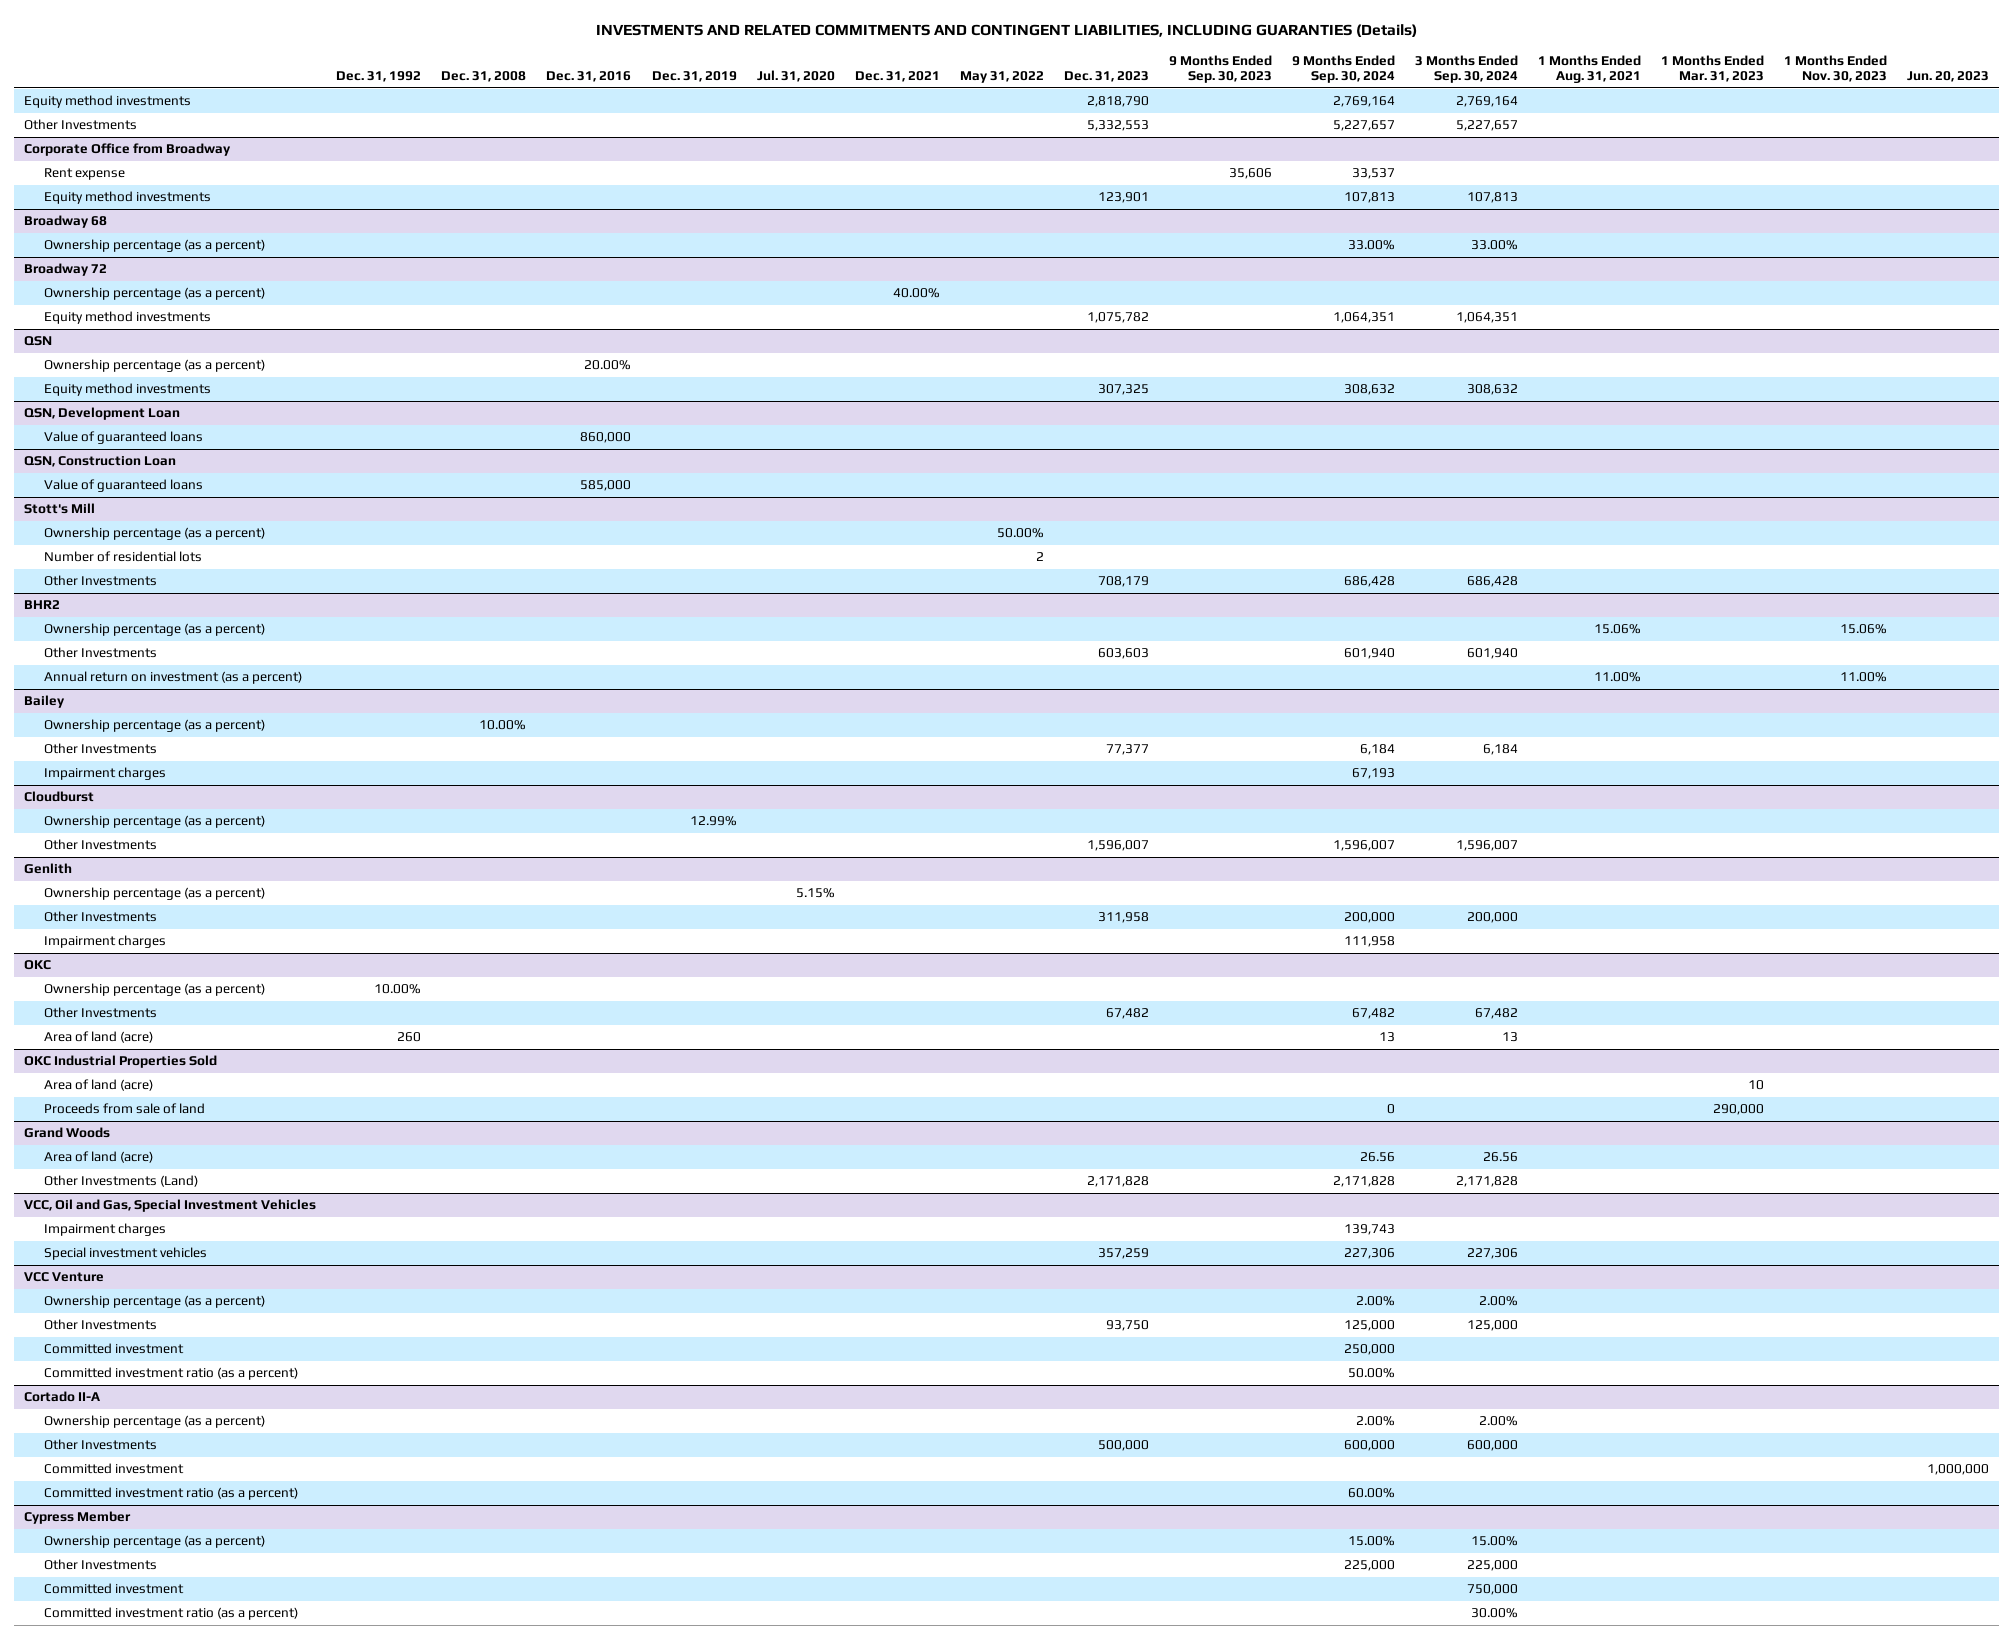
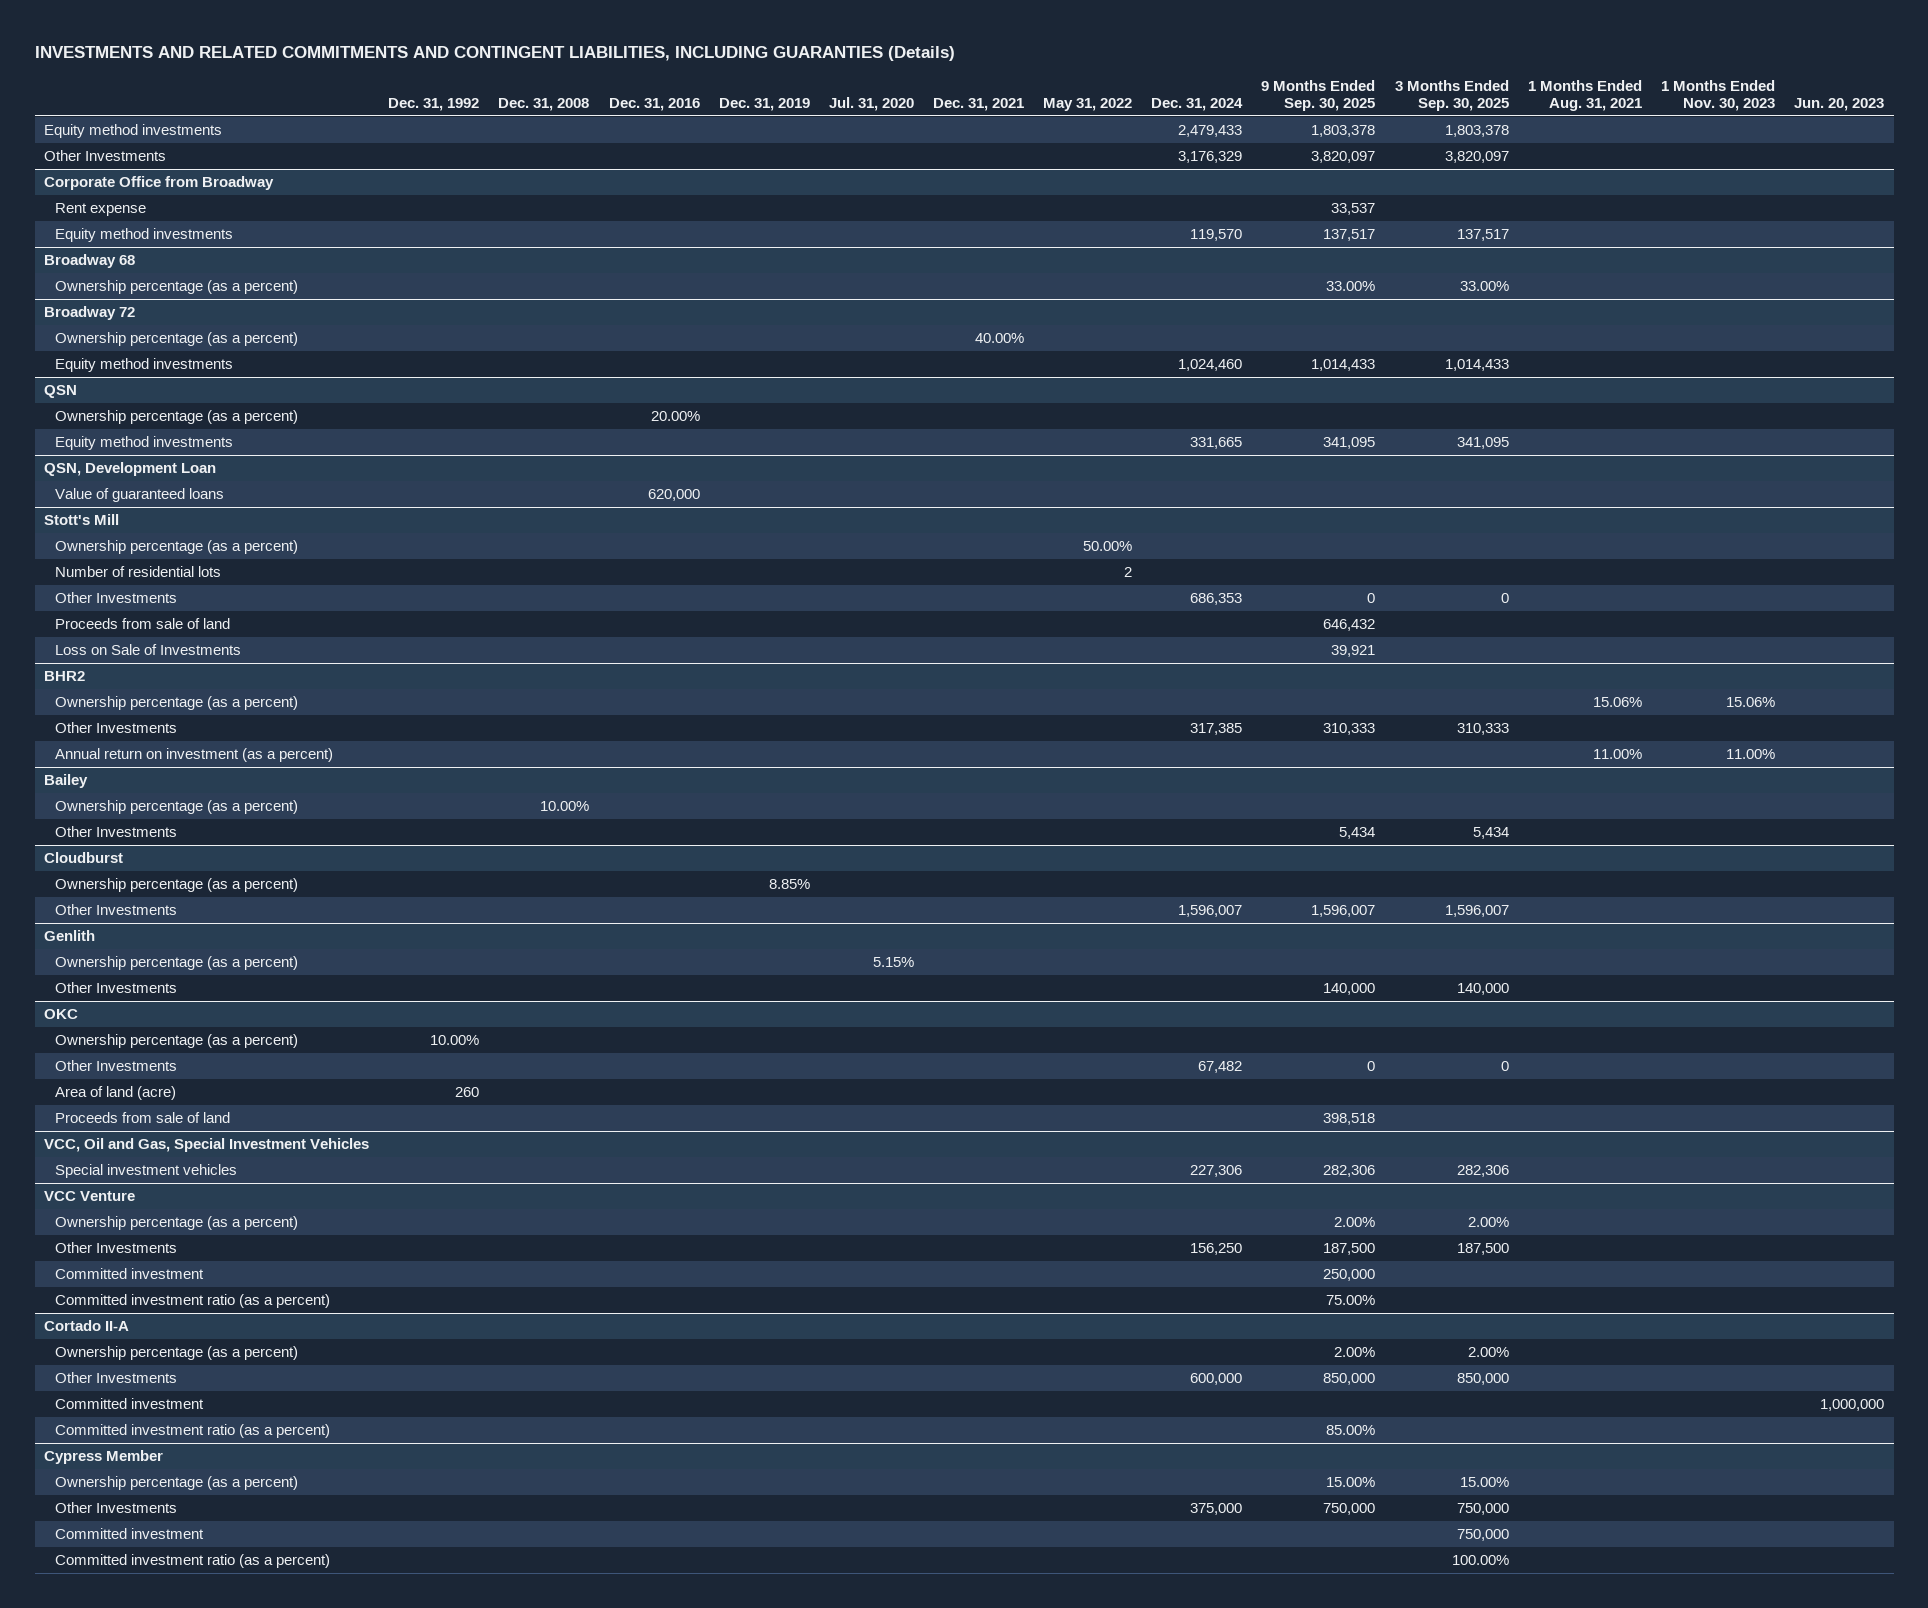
[1063,71,1149,83] Dec. 31, 2023 -> none
[1168,54,1272,84] 9 Months Ended Sep. 30, 2023 -> none
[1291,54,1395,84] 9 Months Ended Sep. 30, 2024 -> none
[1414,54,1518,84] 3 Months Ended Sep. 30, 2024 -> none
[1660,54,1764,83] 1 Months Ended Mar. 31, 2023 -> none
none -> [1151,98,1244,112] Dec. 31, 2024
none -> [1261,79,1376,112] 9 Months Ended Sep. 30, 2025
none -> [1394,79,1509,112] 3 Months Ended Sep. 30, 2025
[24,456,177,468] QSN, Construction Loan -> none
[44,479,204,493] Value of guaranteed loans -> none
[580,432,632,444] 860,000 -> [647,489,700,502] 620,000
none -> [55,618,231,630] Proceeds from sale of land
none -> [55,644,242,656] Loss on Sale of Investments
[44,767,167,781] Impairment charges -> none
[689,816,737,827] 12.99% -> [768,879,810,890] 8.85%
[44,935,167,949] Impairment charges -> none
[24,1055,218,1069] OKC Industrial Properties Sold -> none
[44,1079,154,1092] Area of land (acre) -> none
[44,1103,206,1115] Proceeds from sale of land -> none
[24,1127,111,1139] Grand Woods -> none
[44,1151,154,1164] Area of land (acre) -> none
[44,1175,199,1188] Other Investments (Land) -> none
none -> [55,1112,231,1124] Proceeds from sale of land
[44,1223,167,1237] Impairment charges -> none

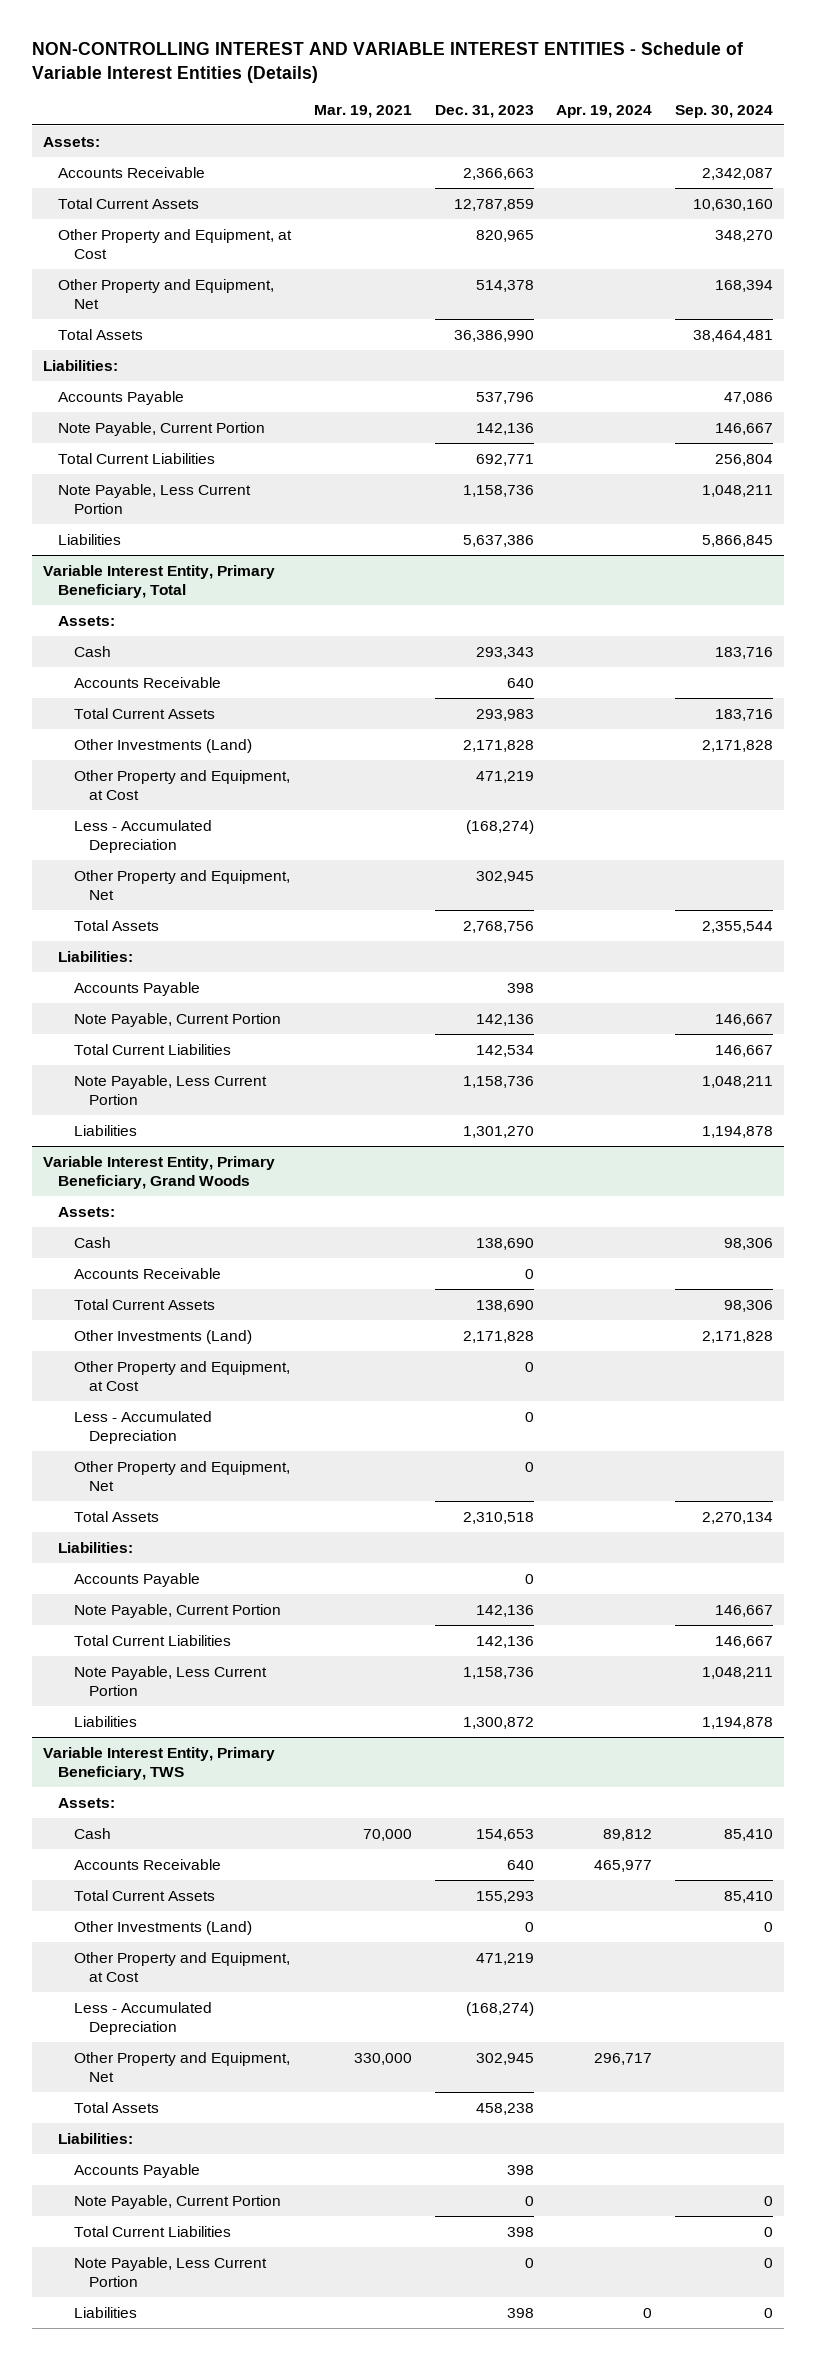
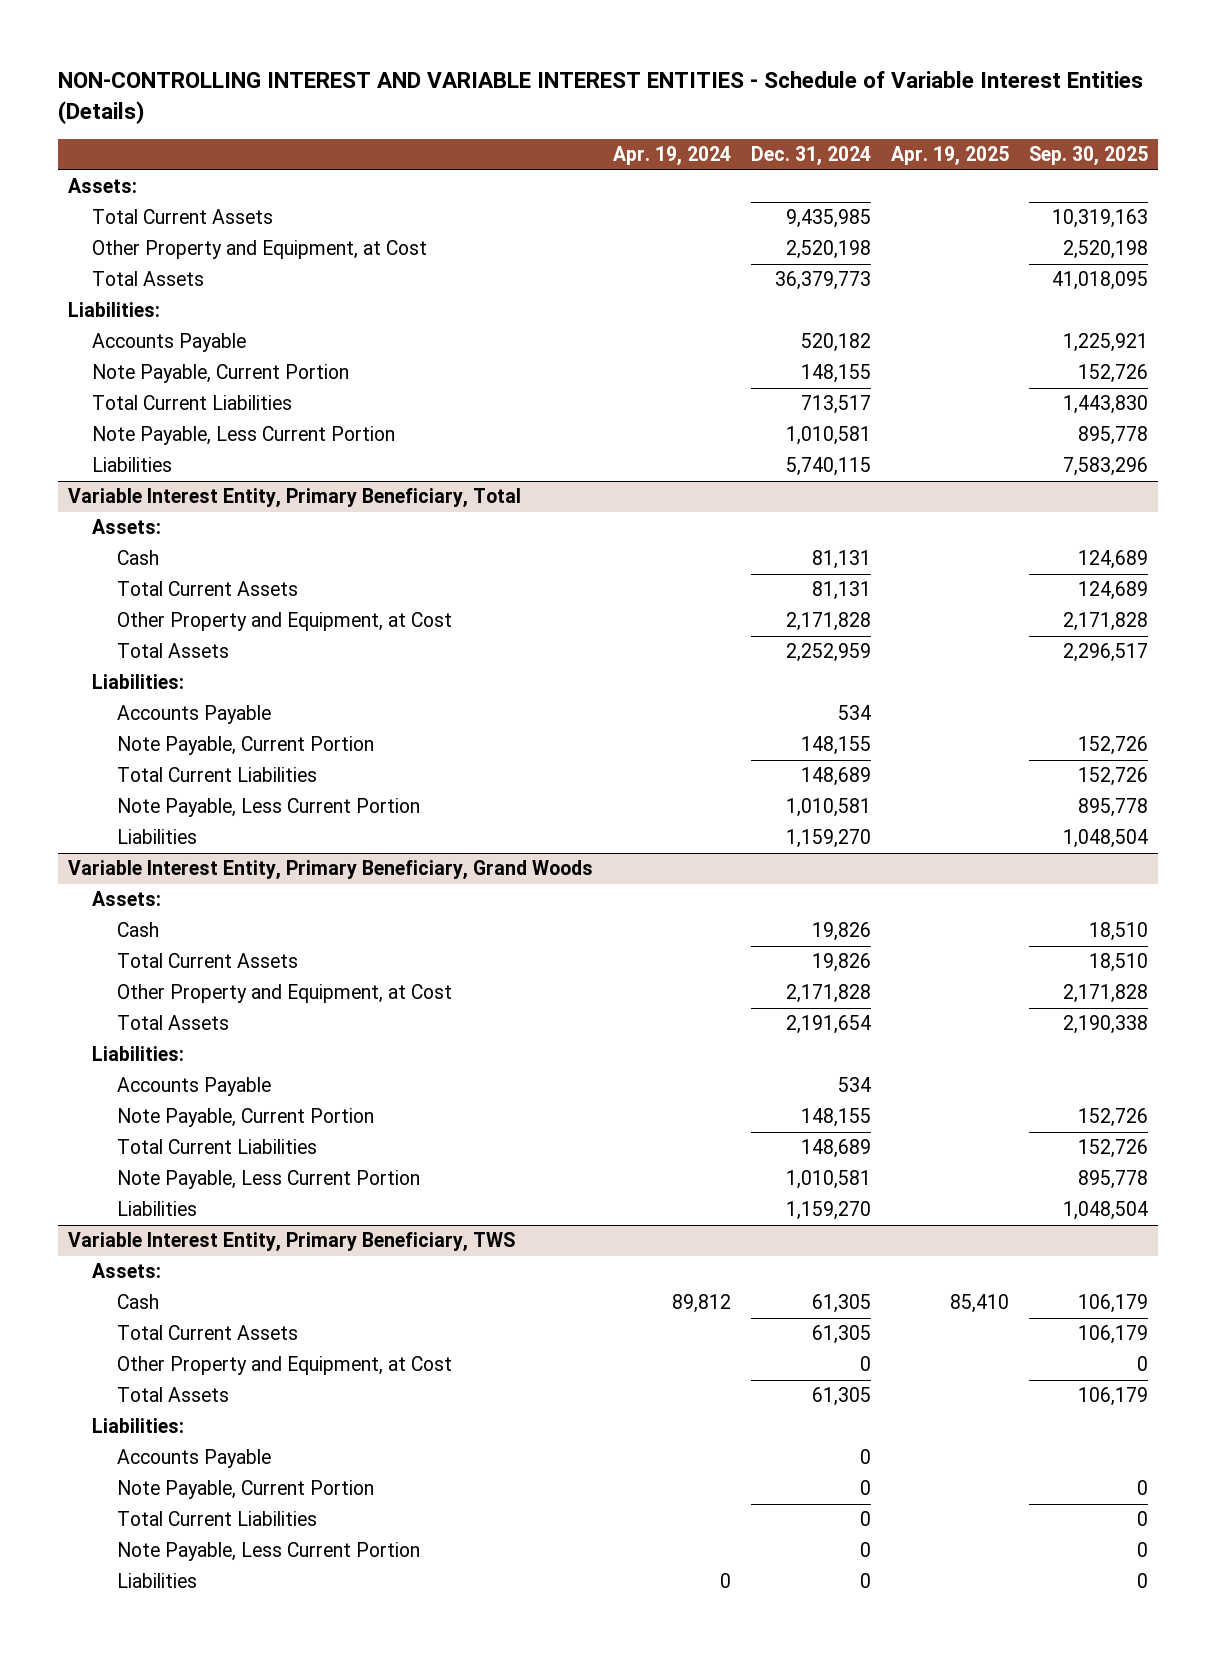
[313,104,412,118] Mar. 19, 2021 -> none
[434,104,534,118] Dec. 31, 2023 -> none
[674,104,773,118] Sep. 30, 2024 -> none
none -> [750,146,871,167] Dec. 31, 2024
none -> [891,146,1010,167] Apr. 19, 2025
none -> [1029,146,1149,167] Sep. 30, 2025
[58,166,206,178] Accounts Receivable -> none
[58,278,275,309] Other Property and Equipment, Net -> none
[73,676,221,688] Accounts Receivable -> none
[73,738,252,753] Other Investments (Land) -> none
[73,819,212,853] Less - Accumulated Depreciation -> none
[73,869,290,900] Other Property and Equipment, Net -> none
[73,1267,221,1279] Accounts Receivable -> none
[73,1329,252,1344] Other Investments (Land) -> none
[73,1410,212,1444] Less - Accumulated Depreciation -> none
[73,1460,290,1491] Other Property and Equipment, Net -> none
[73,1858,221,1870] Accounts Receivable -> none
[73,1920,252,1935] Other Investments (Land) -> none
[73,2001,212,2035] Less - Accumulated Depreciation -> none
[73,2051,290,2082] Other Property and Equipment, Net -> none

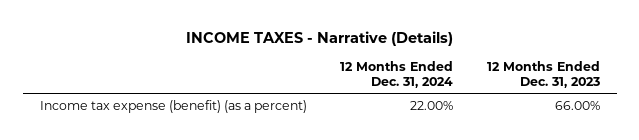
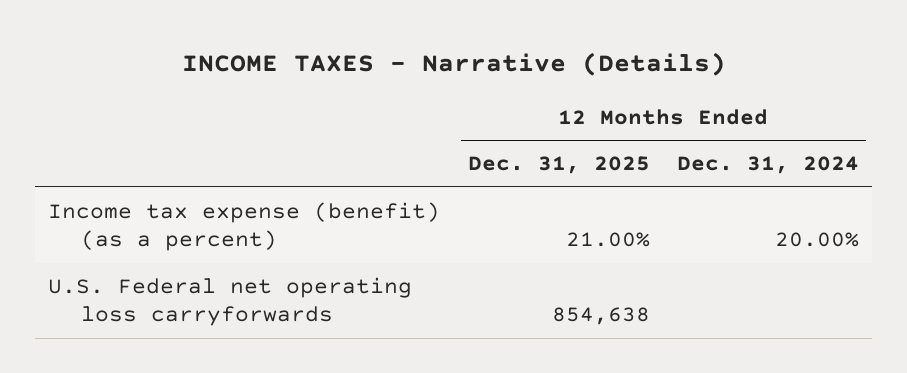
[486,61,600,89] 12 Months Ended Dec. 31, 2023 -> none
none -> [467,156,650,175] Dec. 31, 2025
[410,100,454,110] 22.00% -> [774,232,859,248] 20.00%
none -> [48,277,413,327] U.S. Federal net operating loss carryforwards

